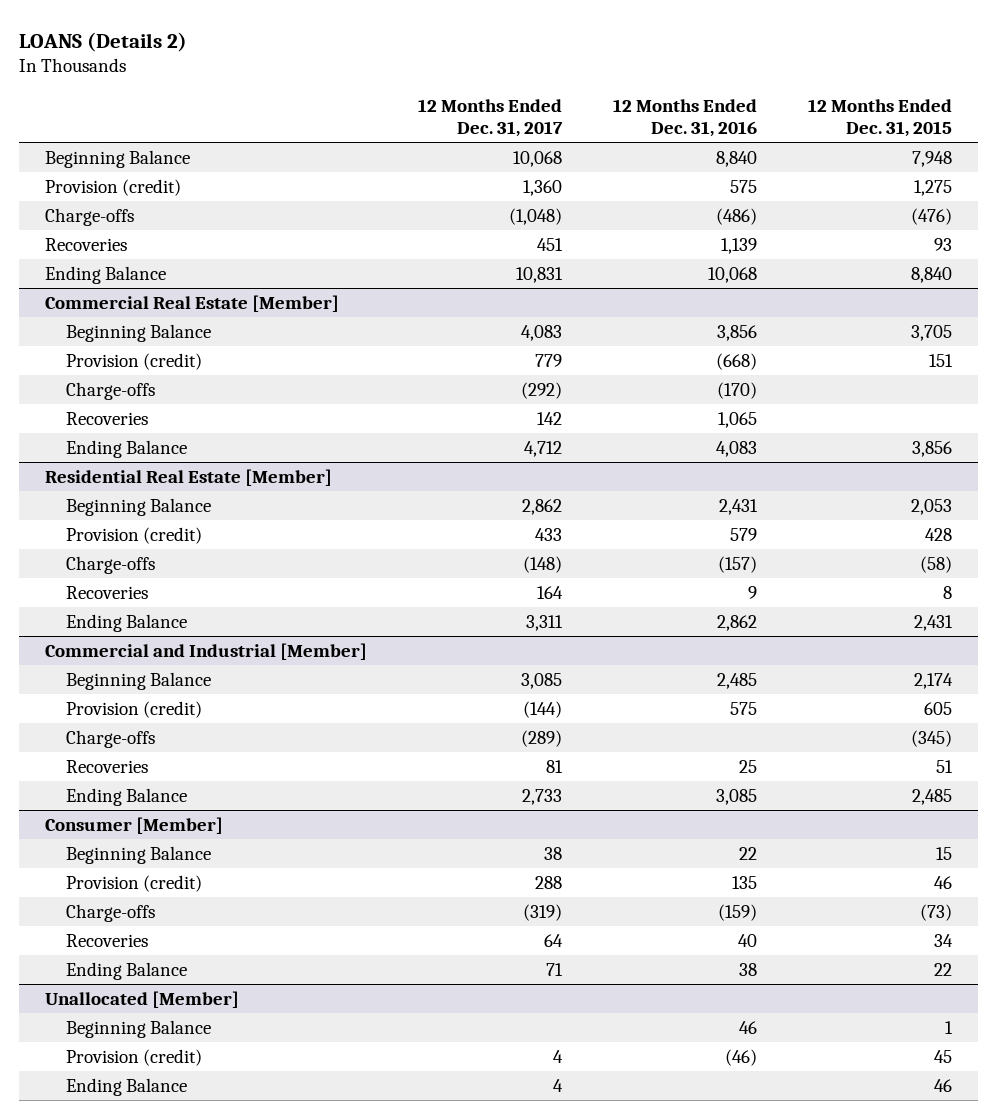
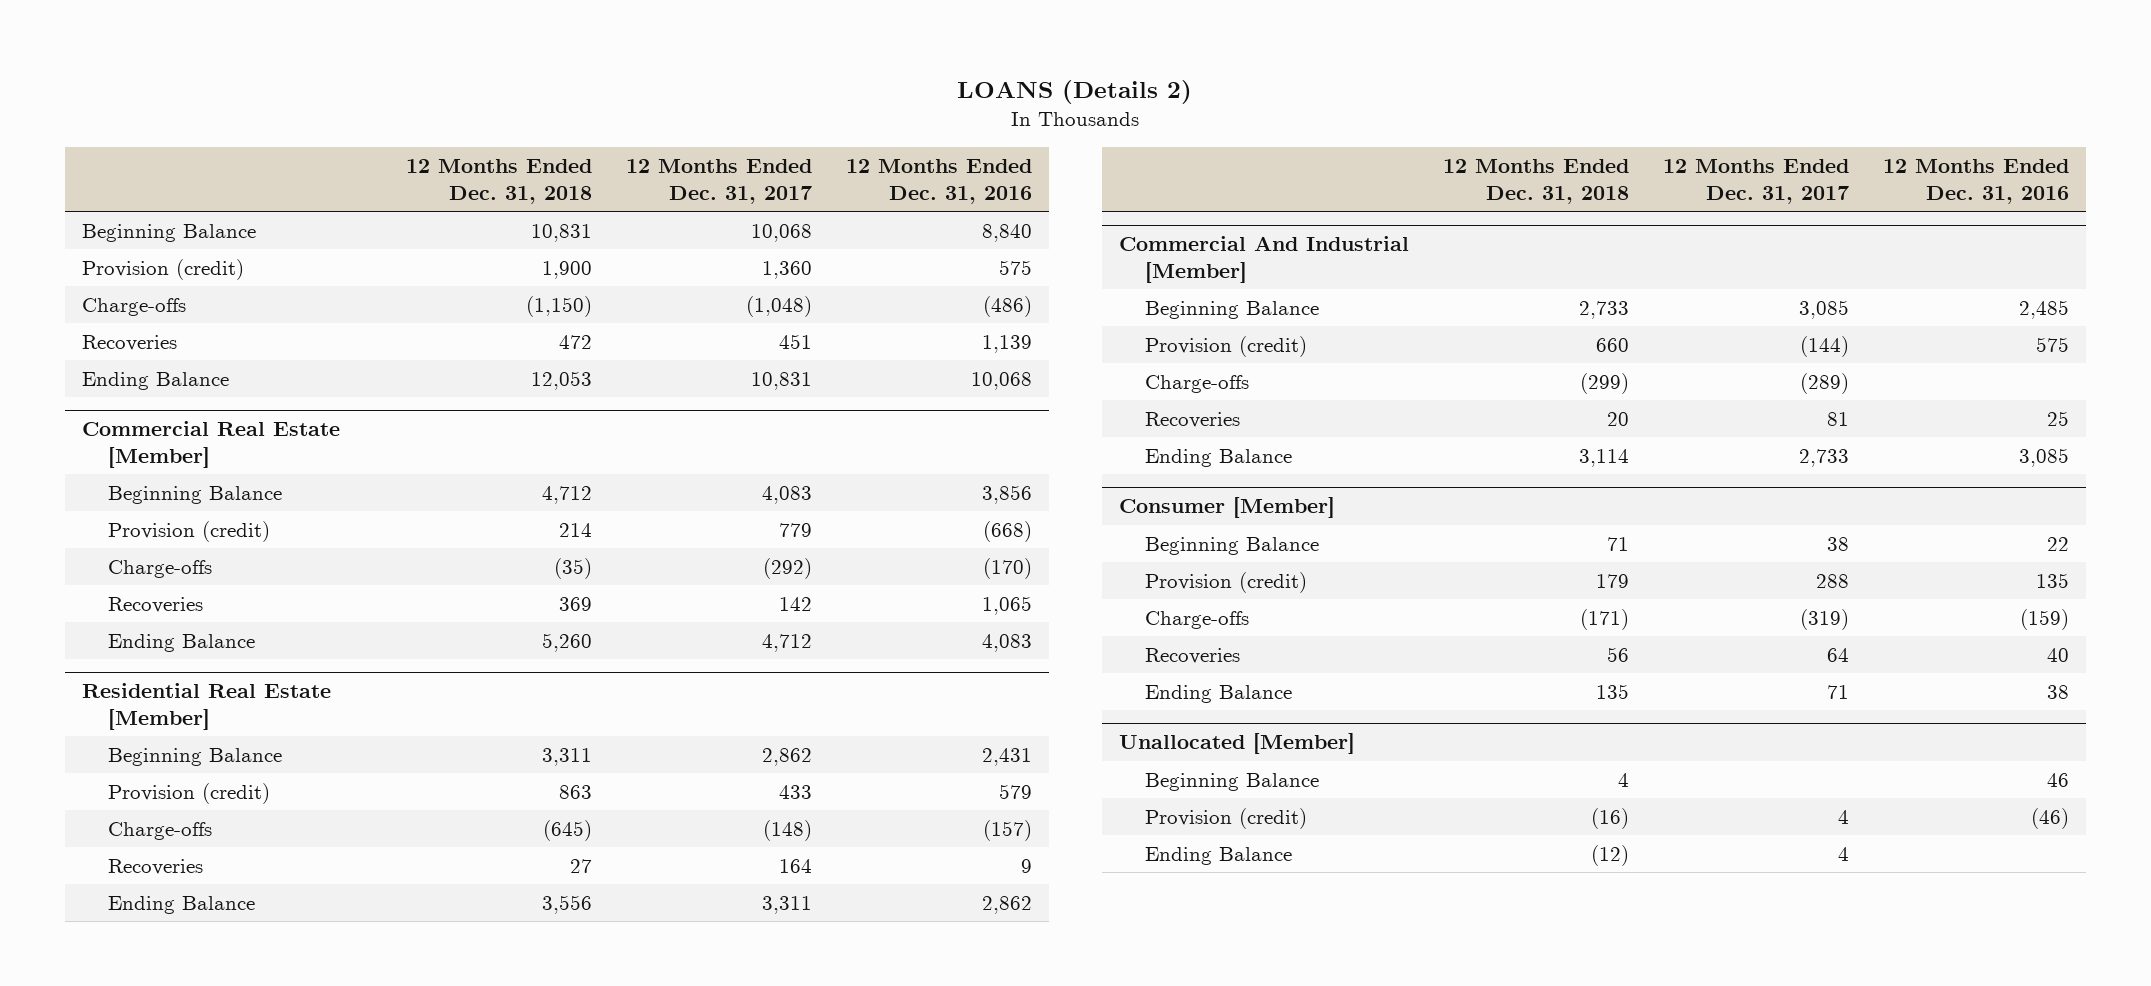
[808,98,953,137] 12 Months Ended Dec. 31, 2015 -> none
none -> [406,159,593,204] 12 Months Ended Dec. 31, 2018
[44,642,367,660] Commercial and Industrial [Member] -> [1118,236,1409,283] Commercial And Industrial [Member]

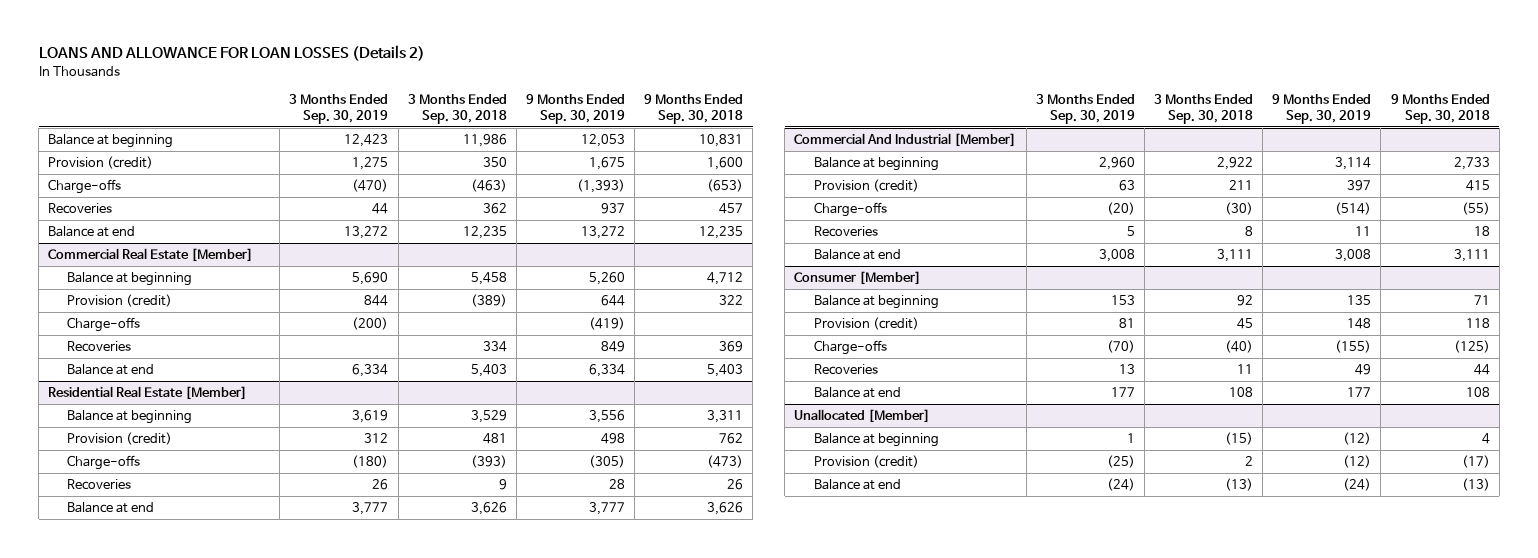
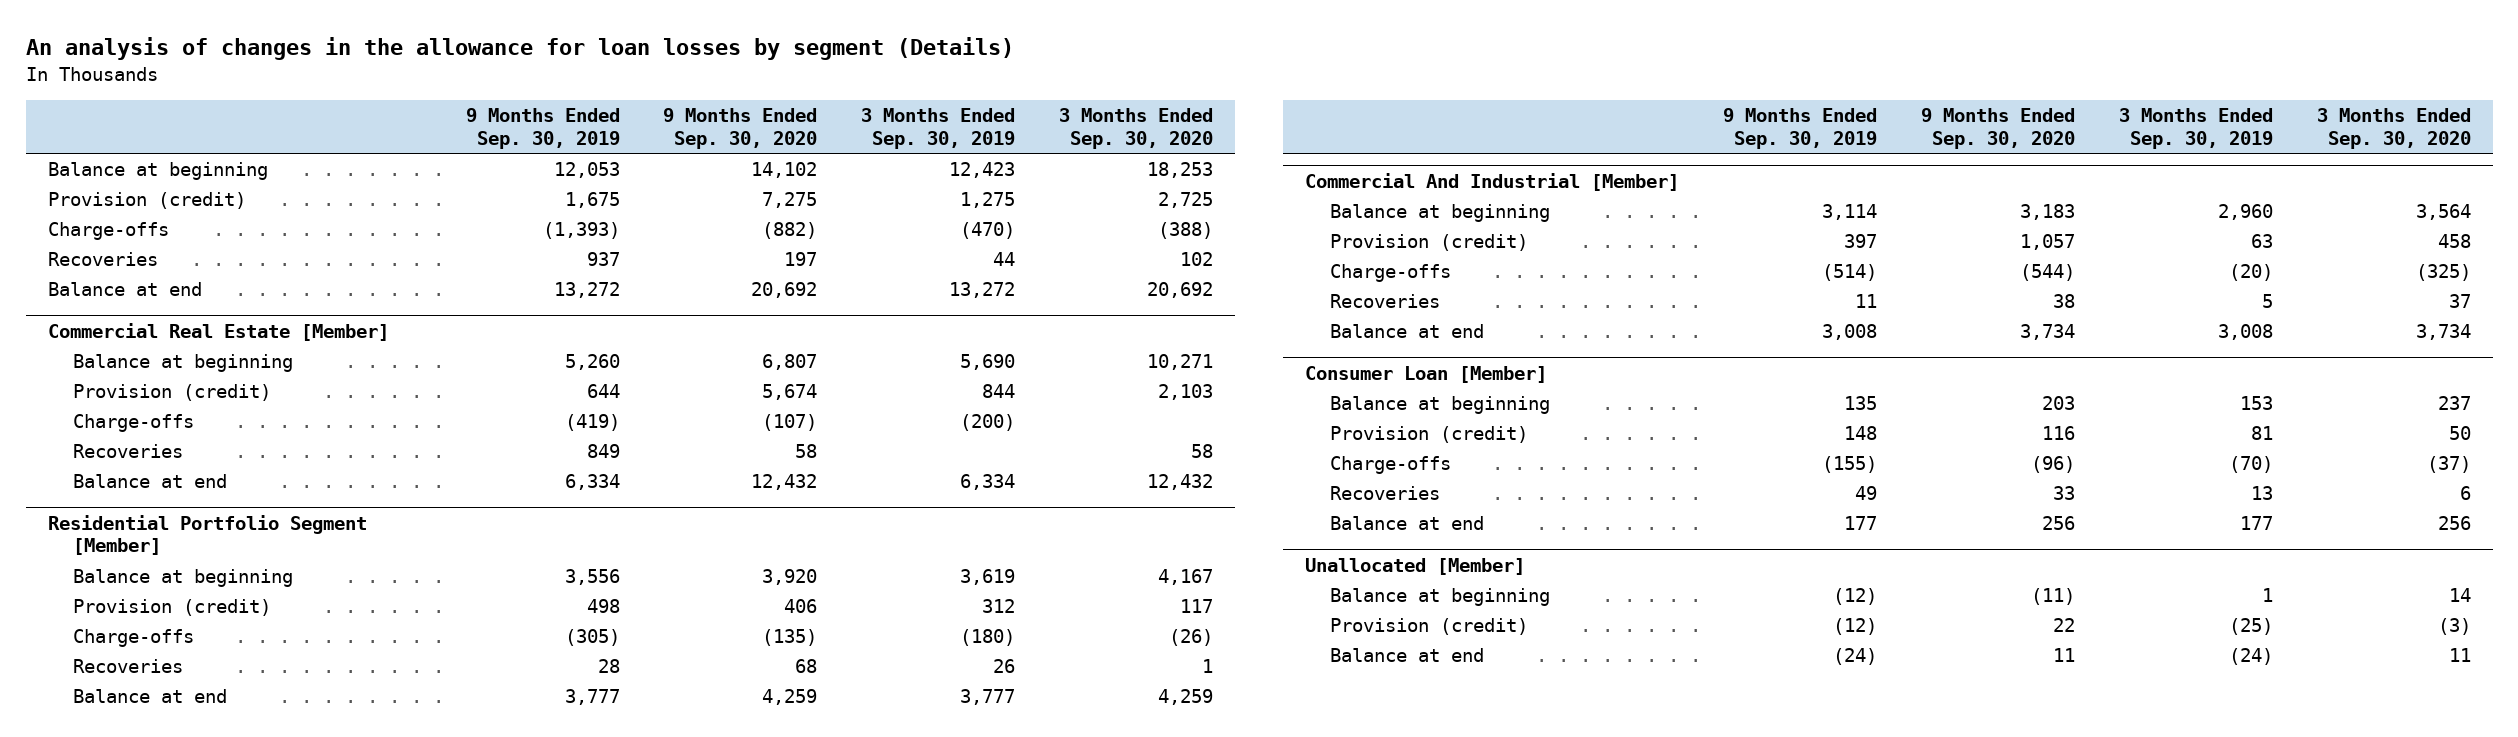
[38,45,425,62] LOANS AND ALLOWANCE FOR LOAN LOSSES (Details 2) -> [25,37,1014,61] An analysis of changes in the allowance for loan losses by segment (Details)
[407,94,507,125] 3 Months Ended Sep. 30, 2018 -> none
[644,94,744,125] 9 Months Ended Sep. 30, 2018 -> none
none -> [663,107,818,149] 9 Months Ended Sep. 30, 2020
none -> [1059,107,1214,149] 3 Months Ended Sep. 30, 2020
[48,385,248,400] Residential Real Estate [Member] -> [47,514,367,556] Residential Portfolio Segment [Member]
[794,270,922,285] Consumer [Member] -> [1304,365,1547,383] Consumer Loan [Member]

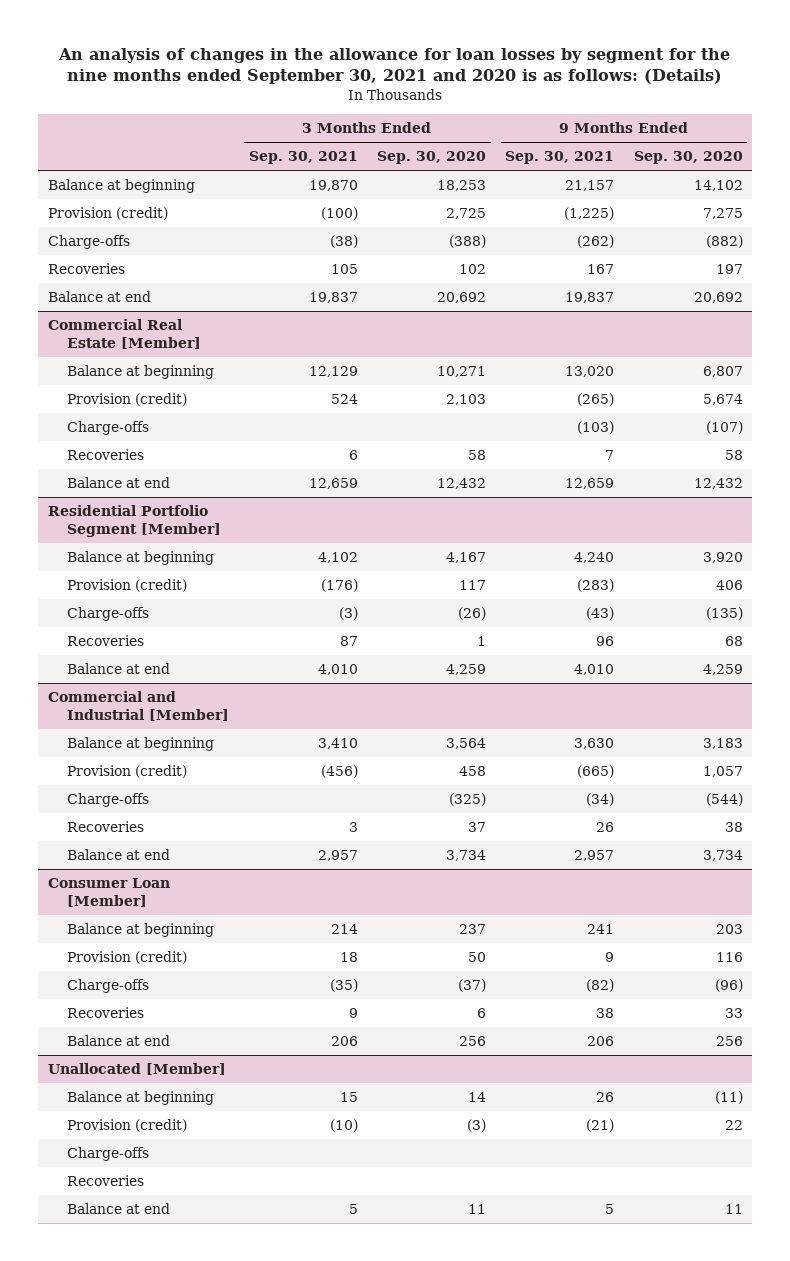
[25,37,1014,61] An analysis of changes in the allowance for loan losses by segment (Details) -> [58,47,731,85] An analysis of changes in the allowance for loan losses by segment for the nine months ended September 30, 2021 and 2020 is as follows: (Details)
[465,107,620,149] 9 Months Ended Sep. 30, 2019 -> none
[861,107,1016,149] 3 Months Ended Sep. 30, 2019 -> none
none -> [248,151,358,165] Sep. 30, 2021
none -> [505,151,615,165] Sep. 30, 2021
[1304,172,1679,191] Commercial And Industrial [Member] -> [47,691,230,722] Commercial and Industrial [Member]
none -> [67,1147,150,1162] Charge-offs
none -> [67,1175,145,1187] Recoveries

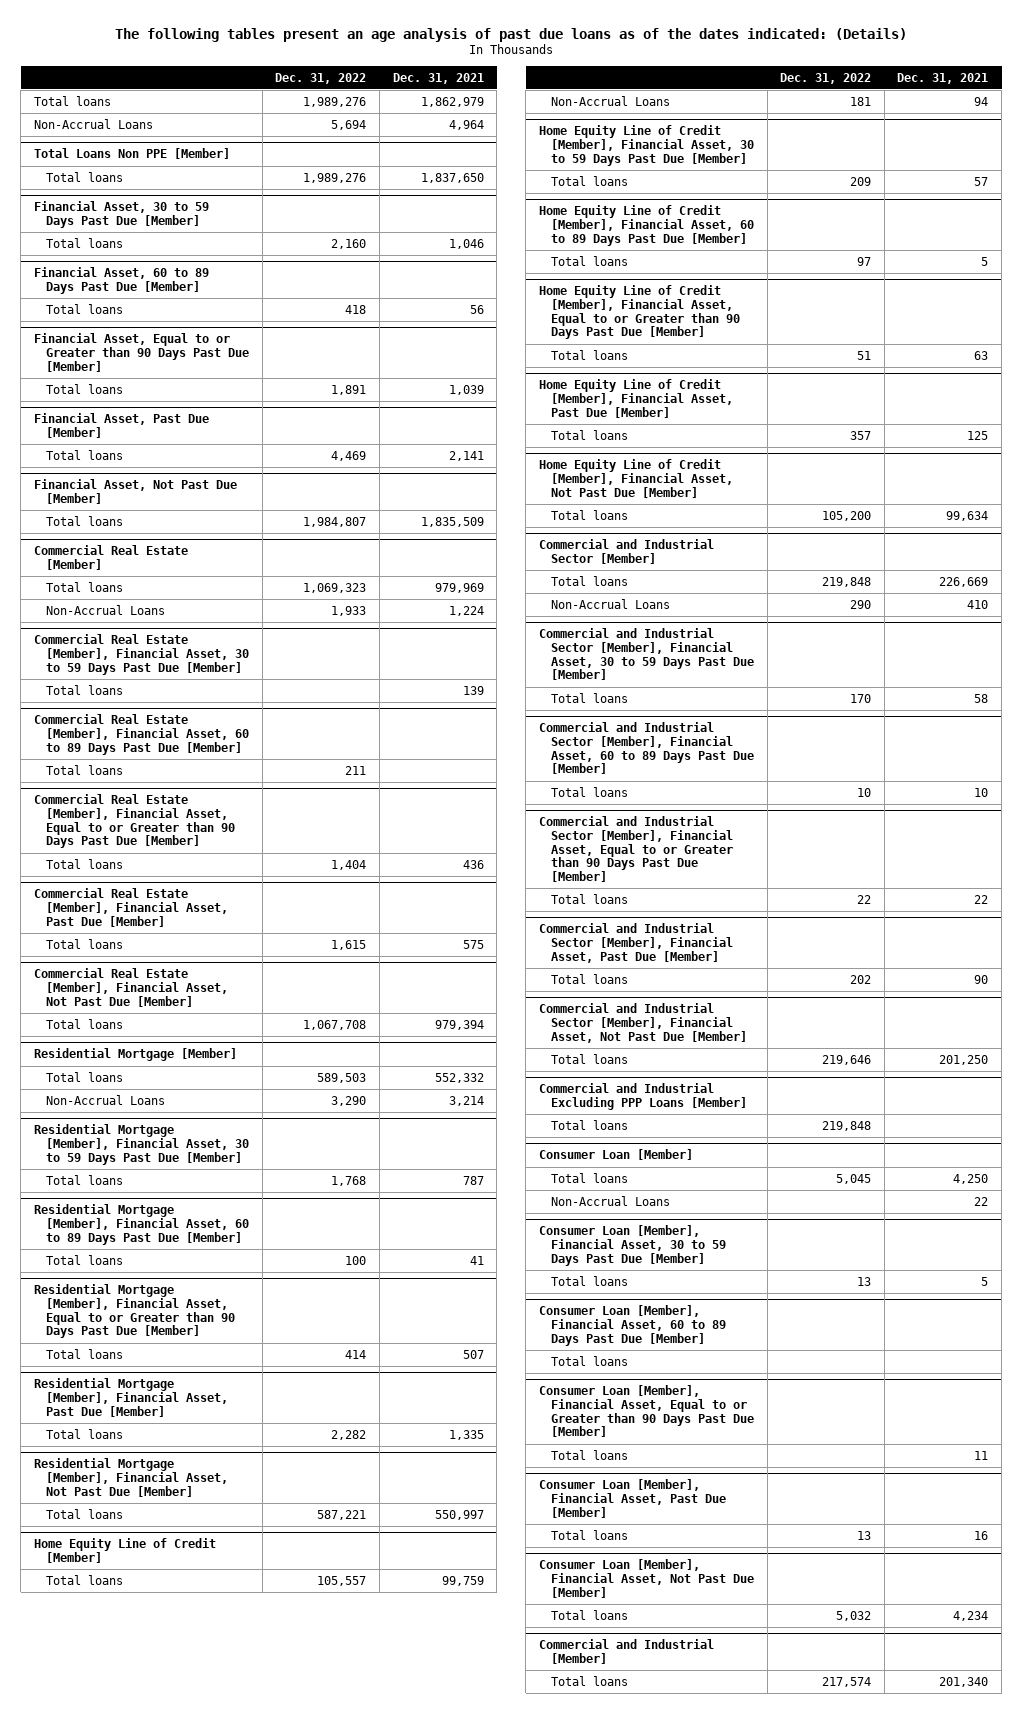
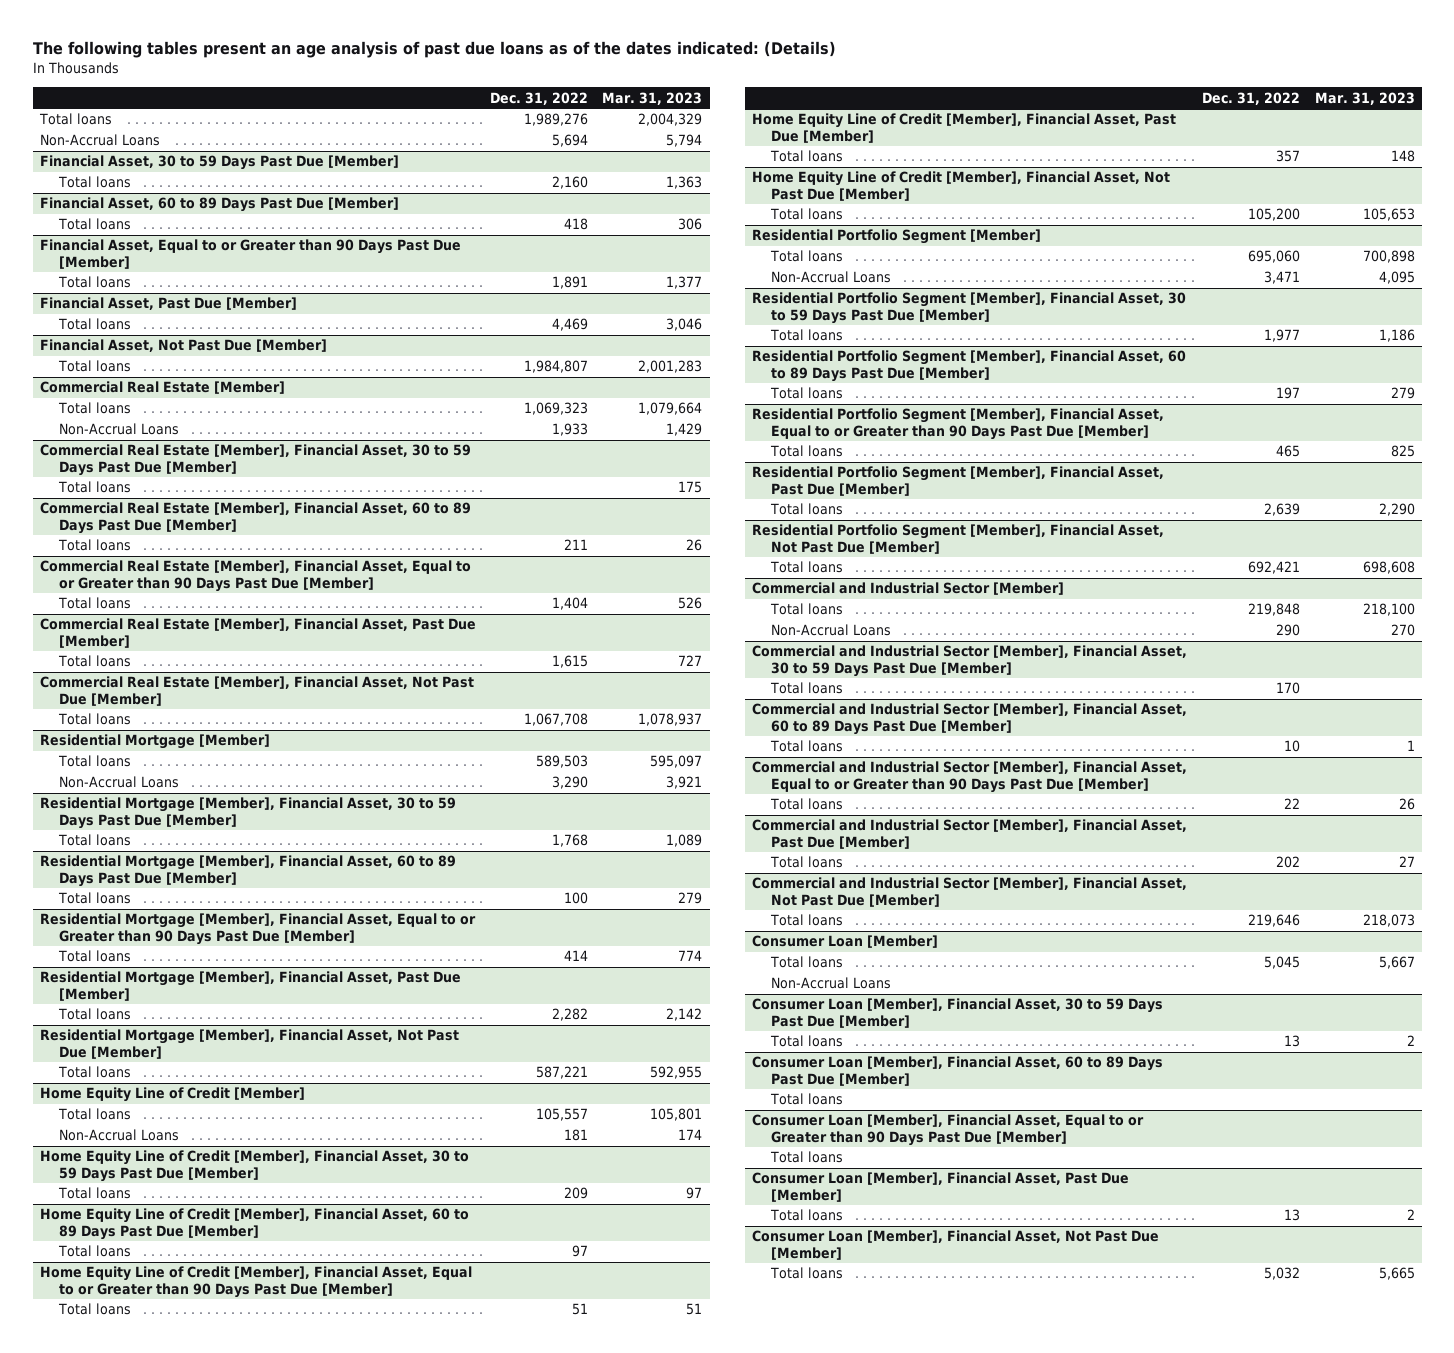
[392,72,484,84] Dec. 31, 2021 -> none
none -> [602,91,703,105] Mar. 31, 2023
[33,148,230,160] Total Loans Non PPE [Member] -> none
[46,171,124,182] Total loans -> none
none -> [751,229,1041,245] Residential Portfolio Segment [Member]
none -> [770,250,844,263] Total loans
none -> [771,271,892,284] Non-Accrual Loans
none -> [751,292,1186,324] Residential Portfolio Segment [Member], Financial Asset, 30 to 59 Days Past Due [Member]
none -> [770,329,844,342] Total loans
none -> [751,350,1186,382] Residential Portfolio Segment [Member], Financial Asset, 60 to 89 Days Past Due [Member]
none -> [770,387,844,400] Total loans
none -> [751,408,1164,440] Residential Portfolio Segment [Member], Financial Asset, Equal to or Greater than 90 Days Past Due [Member]
none -> [770,445,844,458] Total loans
none -> [751,466,1164,496] Residential Portfolio Segment [Member], Financial Asset, Past Due [Member]
none -> [770,503,844,516] Total loans
none -> [751,524,1164,554] Residential Portfolio Segment [Member], Financial Asset, Not Past Due [Member]
none -> [770,561,844,574] Total loans
[538,1083,748,1111] Commercial and Industrial Excluding PPP Loans [Member] -> none
[551,1119,629,1130] Total loans -> none
[538,1639,714,1665] Commercial and Industrial [Member] -> none
[551,1675,629,1686] Total loans -> none

